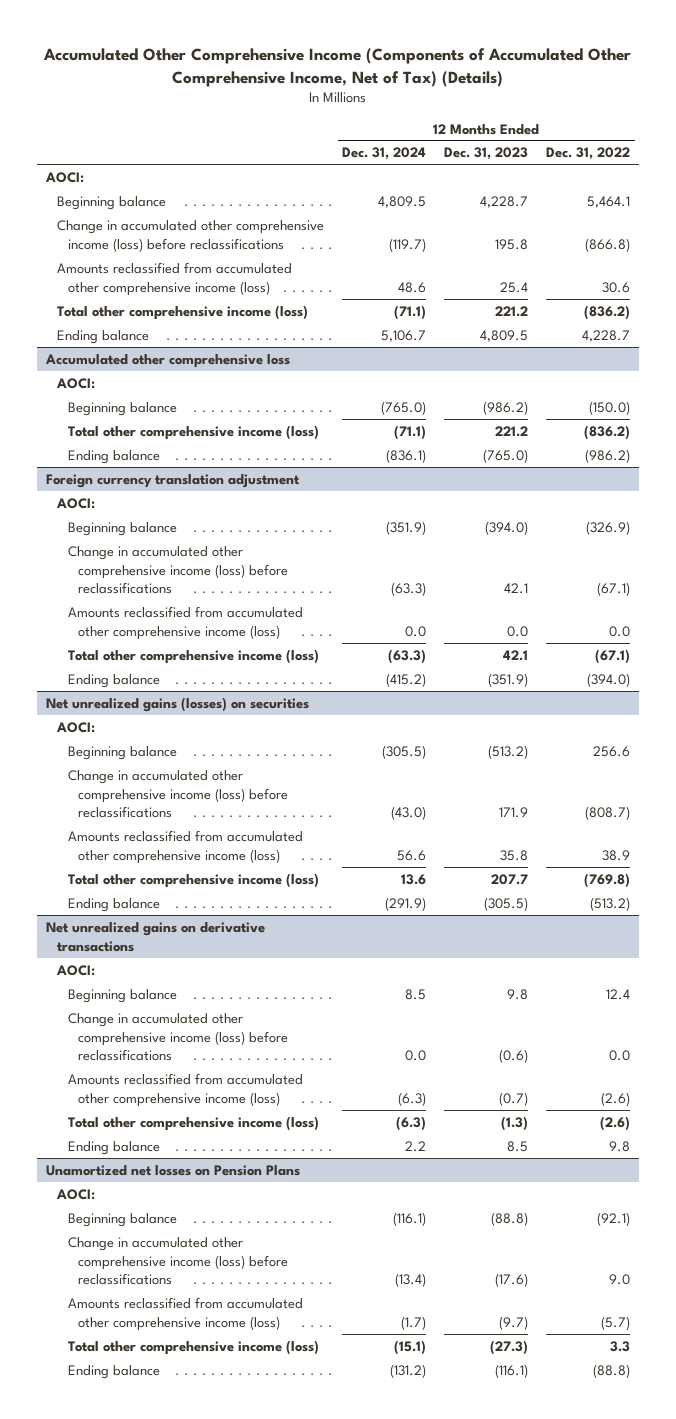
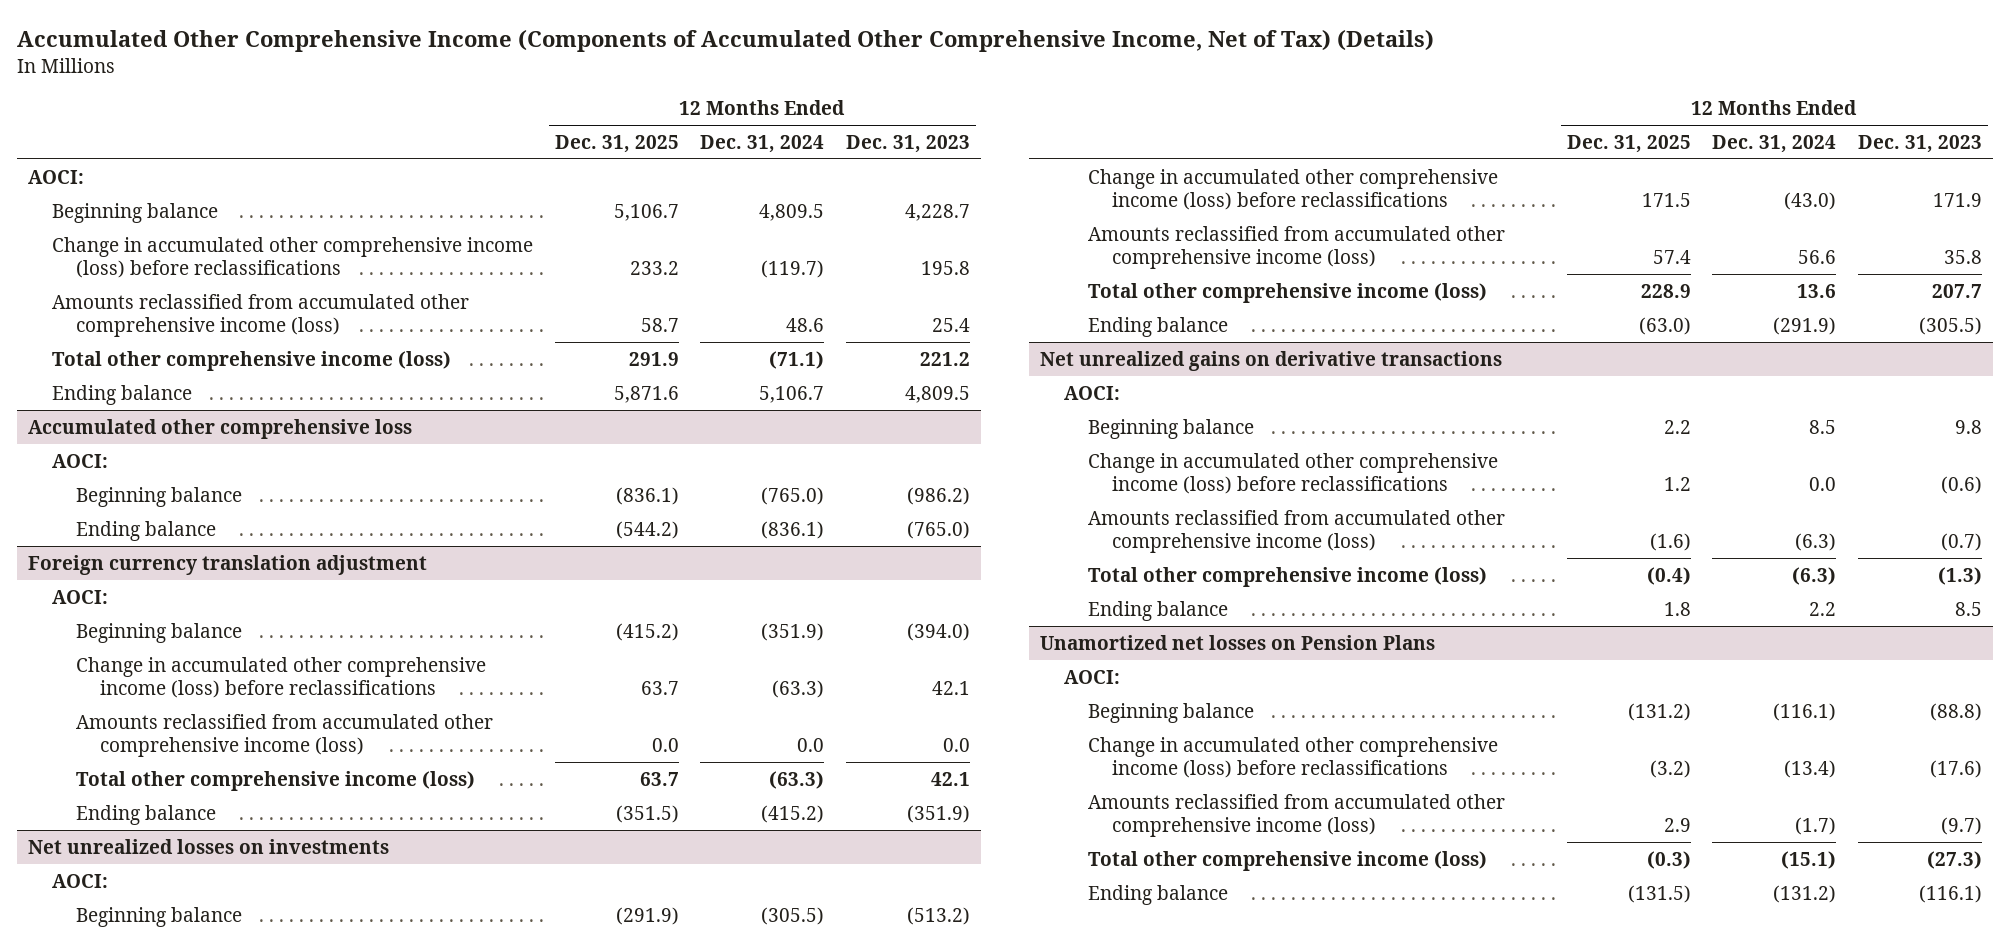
[546,147,631,161] Dec. 31, 2022 -> none
none -> [554,134,679,153] Dec. 31, 2025
[67,424,319,440] Total other comprehensive income (loss) -> none
[46,696,310,712] Net unrealized gains (losses) on securities -> [27,838,389,854] Net unrealized losses on investments

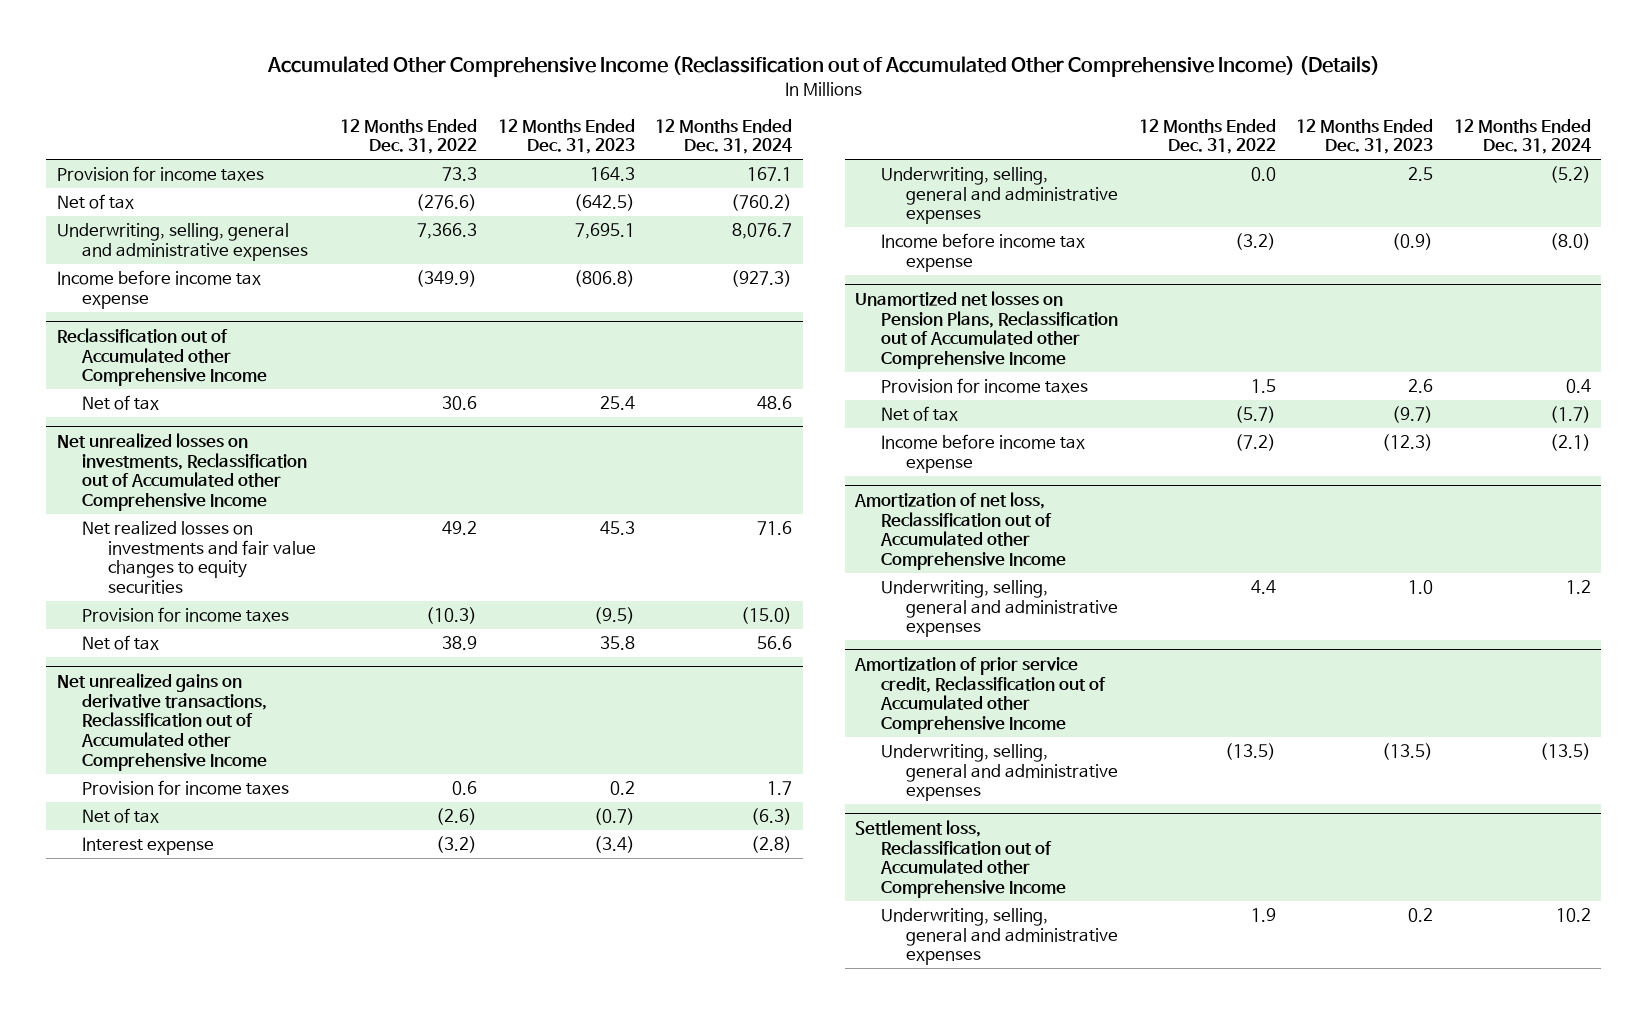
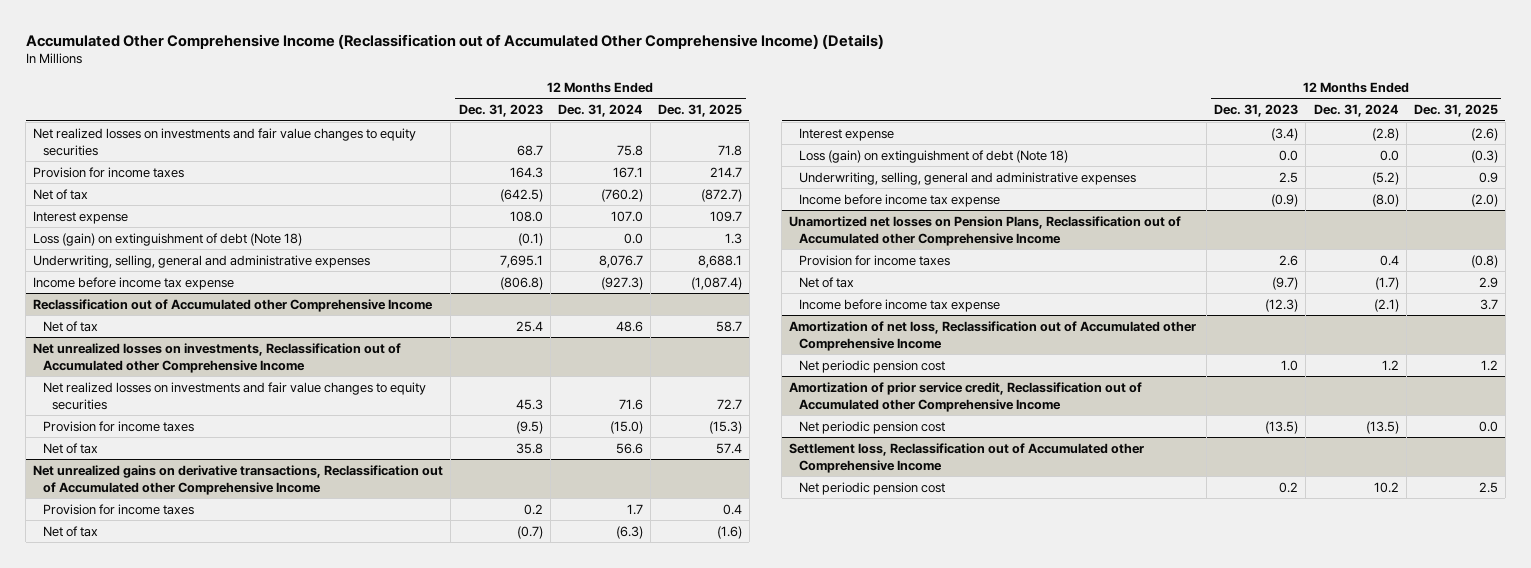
[340,118,478,155] 12 Months Ended Dec. 31, 2022 -> none
none -> [657,104,742,118] Dec. 31, 2025
none -> [33,127,417,156] Net realized losses on investments and fair value changes to equity securities
none -> [33,210,129,224] Interest expense
none -> [33,232,303,246] Loss (gain) on extinguishment of debt (Note 18)
none -> [798,149,1068,163] Loss (gain) on extinguishment of debt (Note 18)
[880,579,1119,638] Underwriting, selling, general and administrative expenses -> [798,359,945,373] Net periodic pension cost
[880,743,1119,802] Underwriting, selling, general and administrative expenses -> [798,420,945,434] Net periodic pension cost
[880,907,1119,966] Underwriting, selling, general and administrative expenses -> [798,481,945,495] Net periodic pension cost

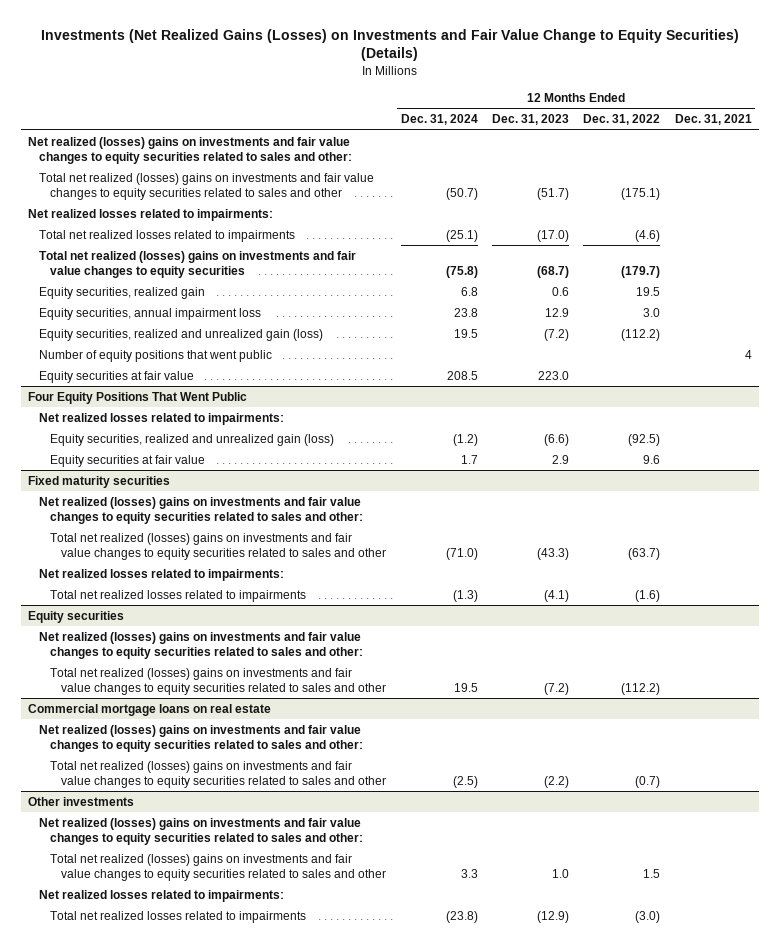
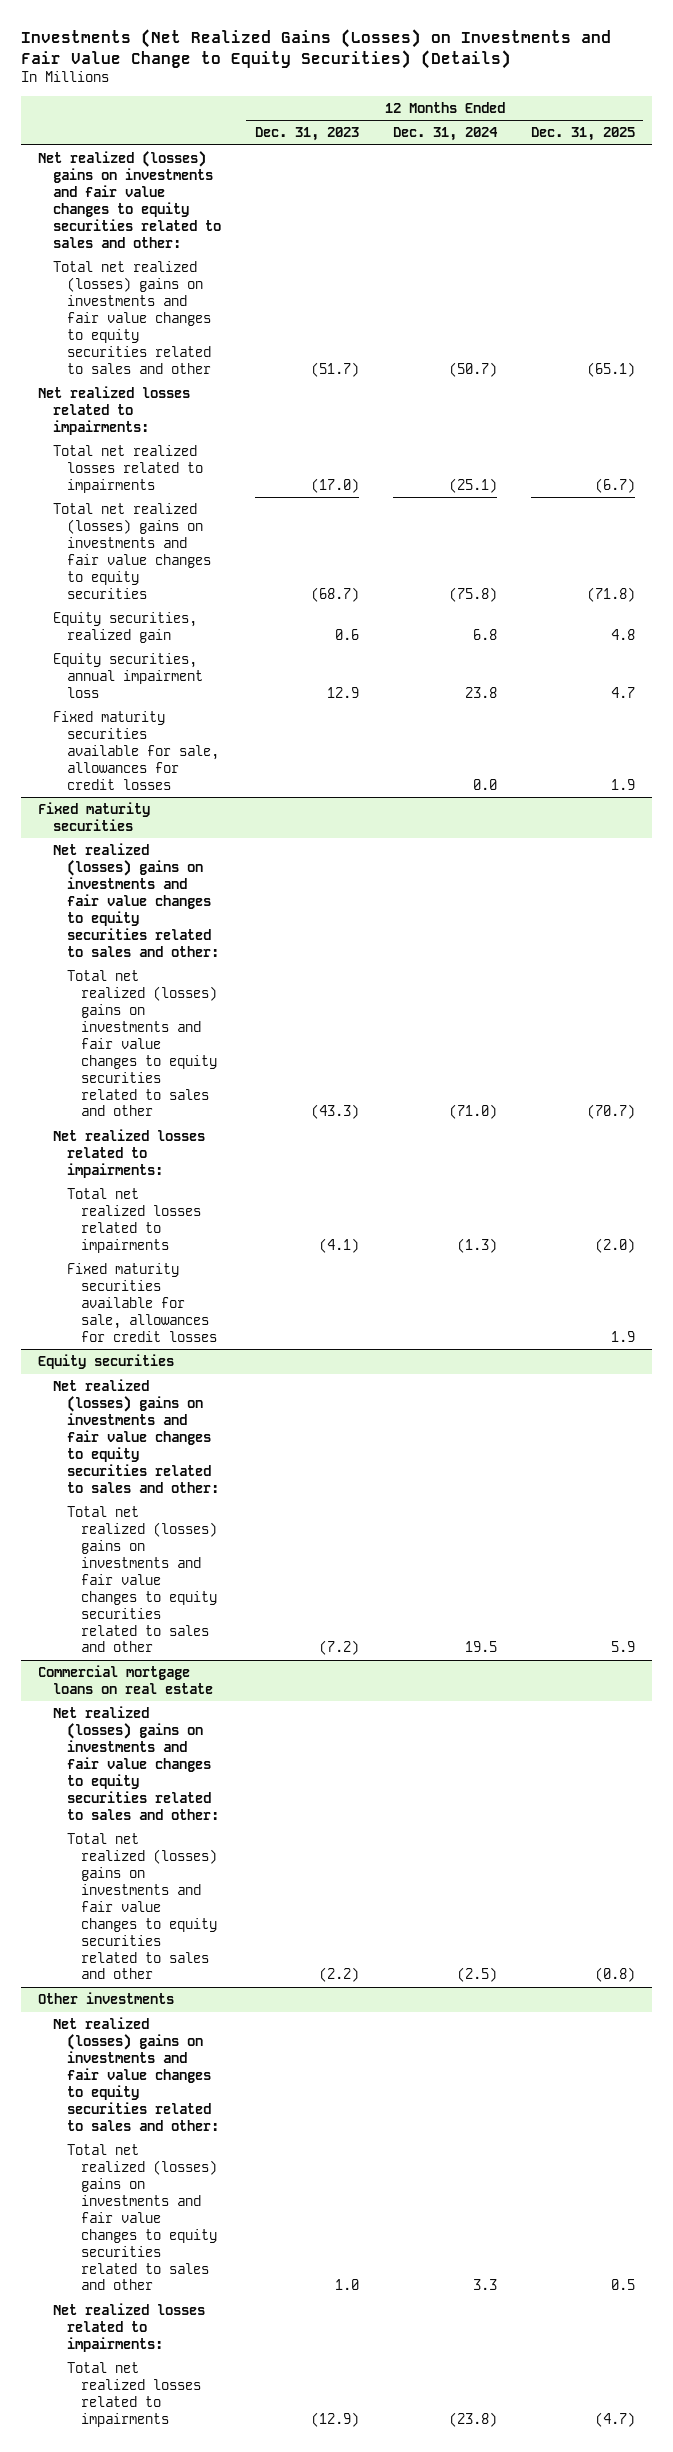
[583,114,661,126] Dec. 31, 2022 -> none
[674,114,752,126] Dec. 31, 2021 -> none
none -> [530,127,635,142] Dec. 31, 2025
[39,328,324,341] Equity securities, realized and unrealized gain (loss) -> none
[39,349,273,362] Number of equity positions that went public -> none
[39,370,195,383] Equity securities at fair value -> none
[28,391,248,404] Four Equity Positions That Went Public -> none
[39,412,285,425] Net realized losses related to impairments: -> none
[50,433,335,446] Equity securities, realized and unrealized gain (loss) -> none
[50,454,206,467] Equity securities at fair value -> none
none -> [52,711,219,790] Fixed maturity securities available for sale, allowances for credit losses
none -> [66,1263,218,1342] Fixed maturity securities available for sale, allowances for credit losses

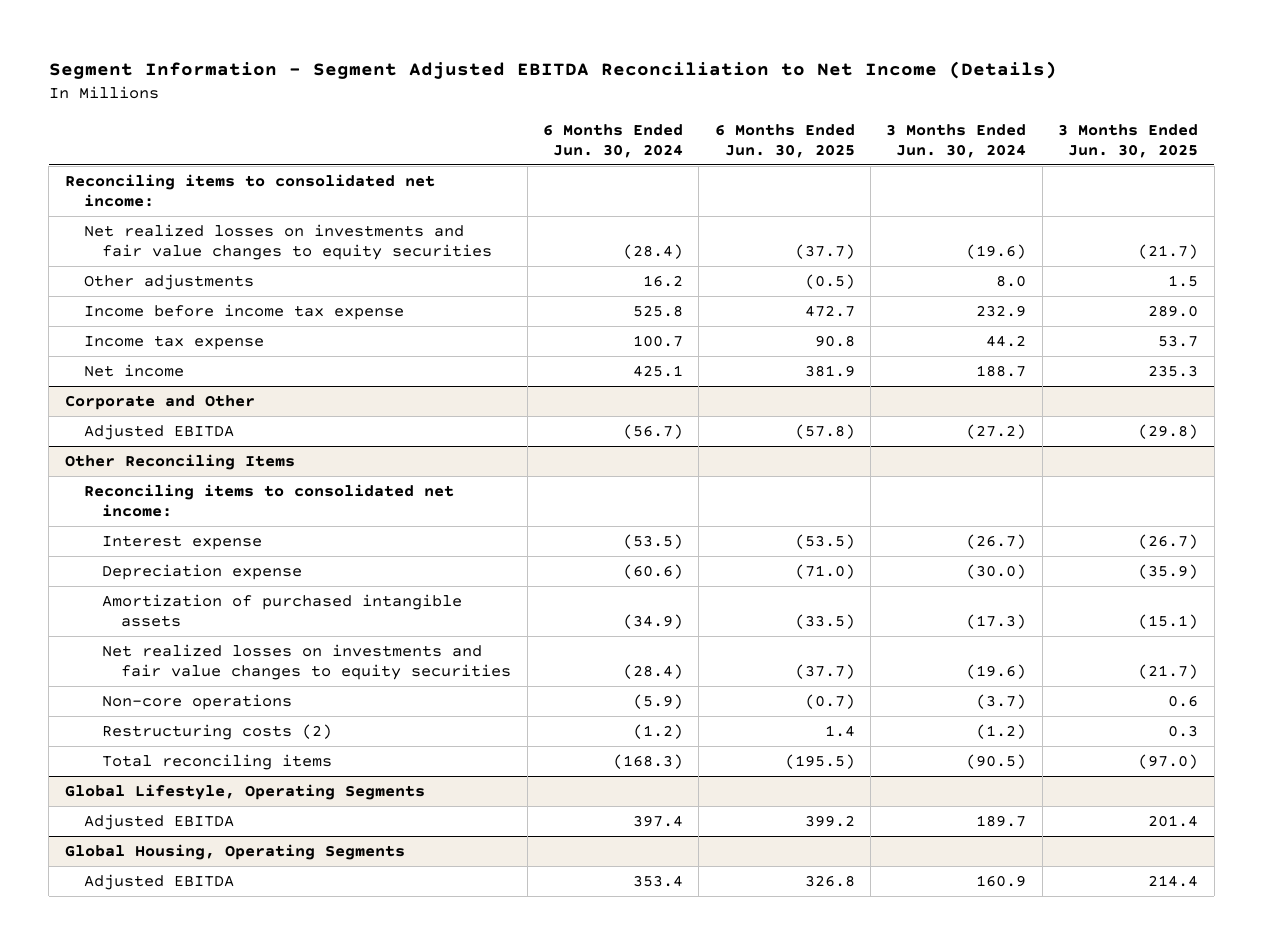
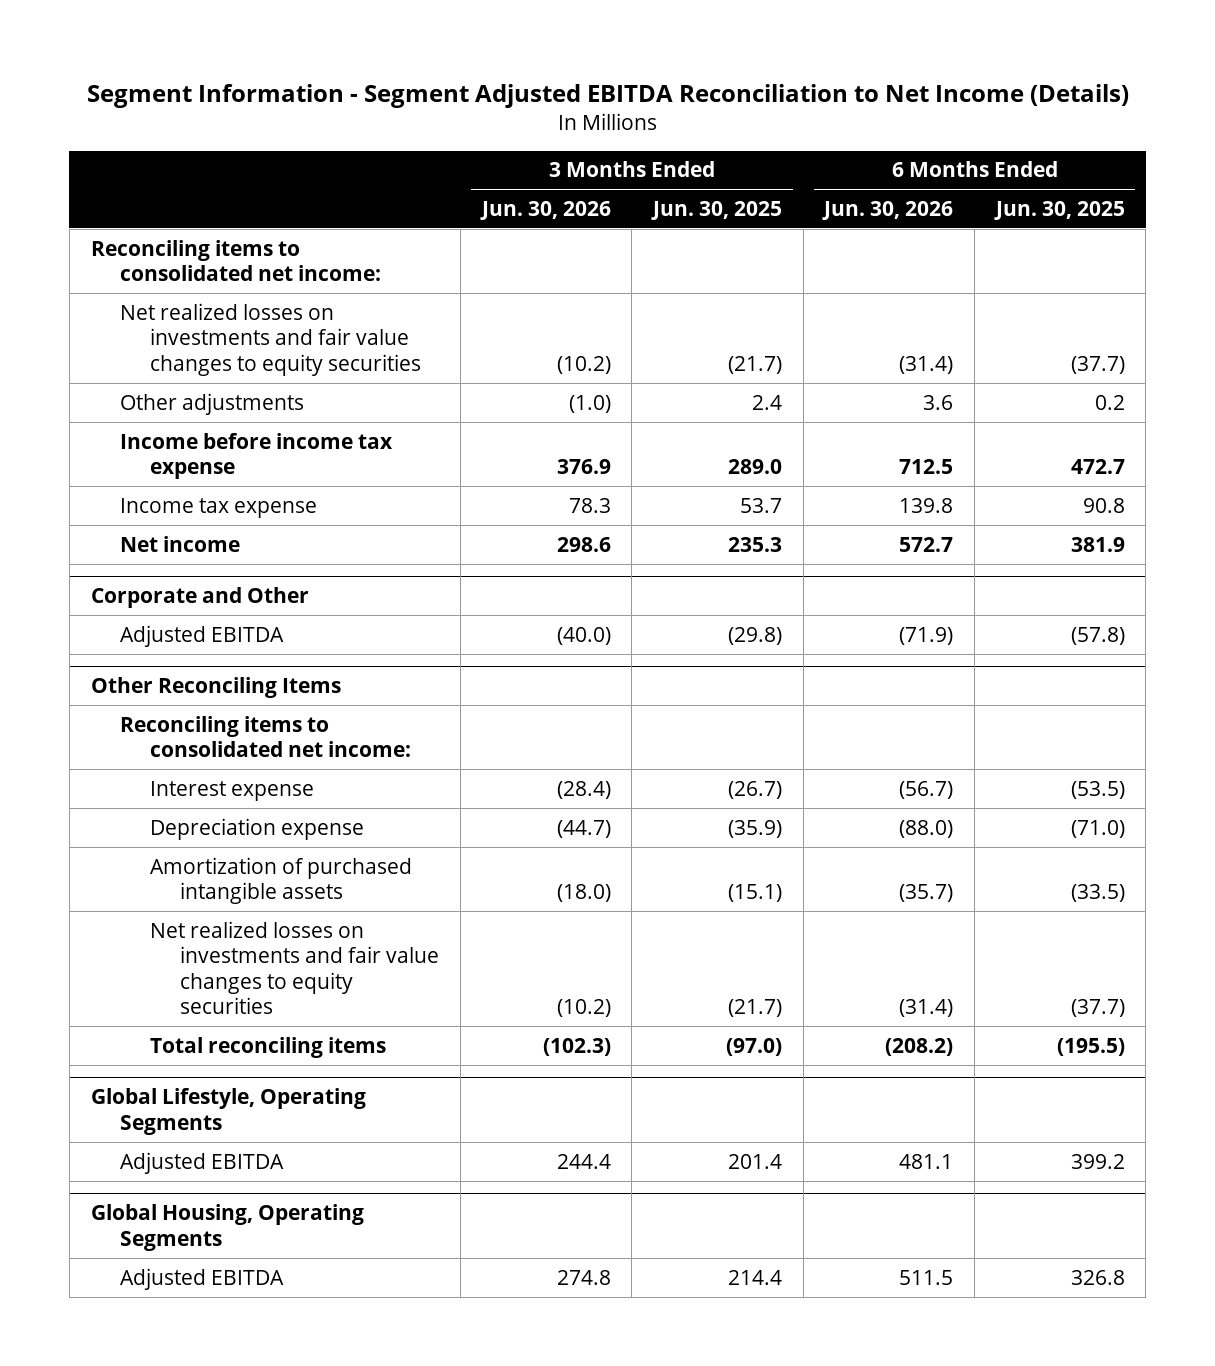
[542,123,683,158] 6 Months Ended Jun. 30, 2024 -> none
[886,123,1027,158] 3 Months Ended Jun. 30, 2024 -> none
none -> [479,200,611,220] Jun. 30, 2026
none -> [822,200,954,220] Jun. 30, 2026
[804,273,855,289] (0.5) -> [1094,394,1125,410] 0.2
[1168,274,1199,287] 1.5 -> [751,394,782,410] 2.4
[102,693,293,710] Non-core operations -> none
[102,723,333,740] Restructuring costs (2) -> none

